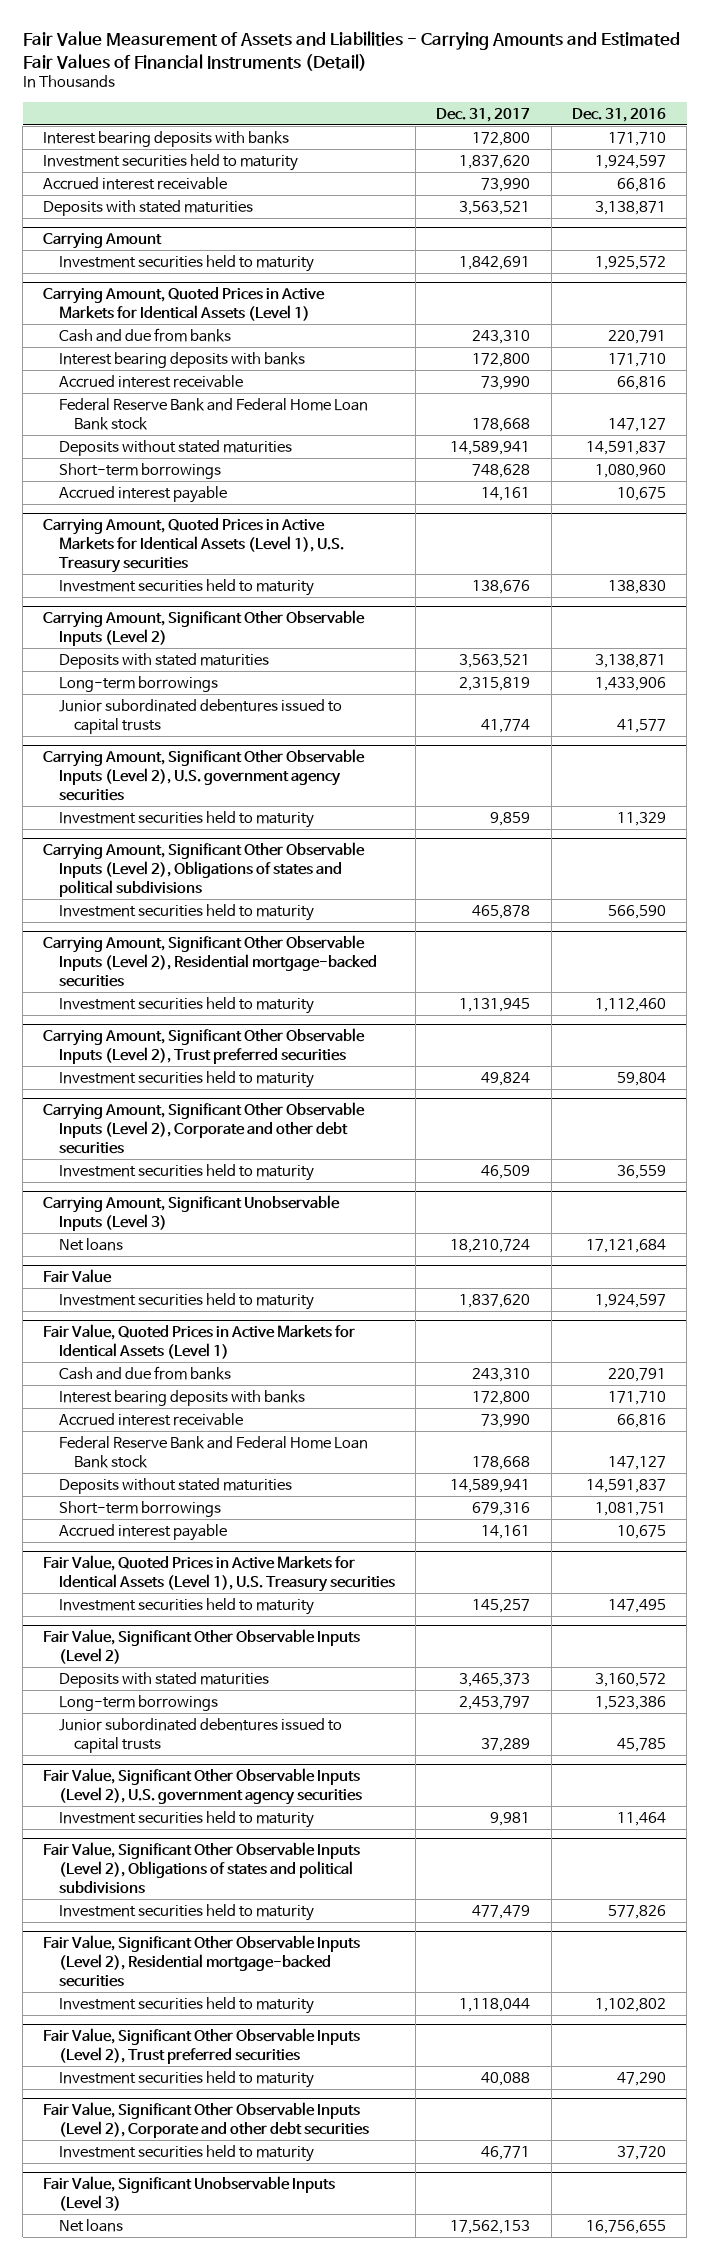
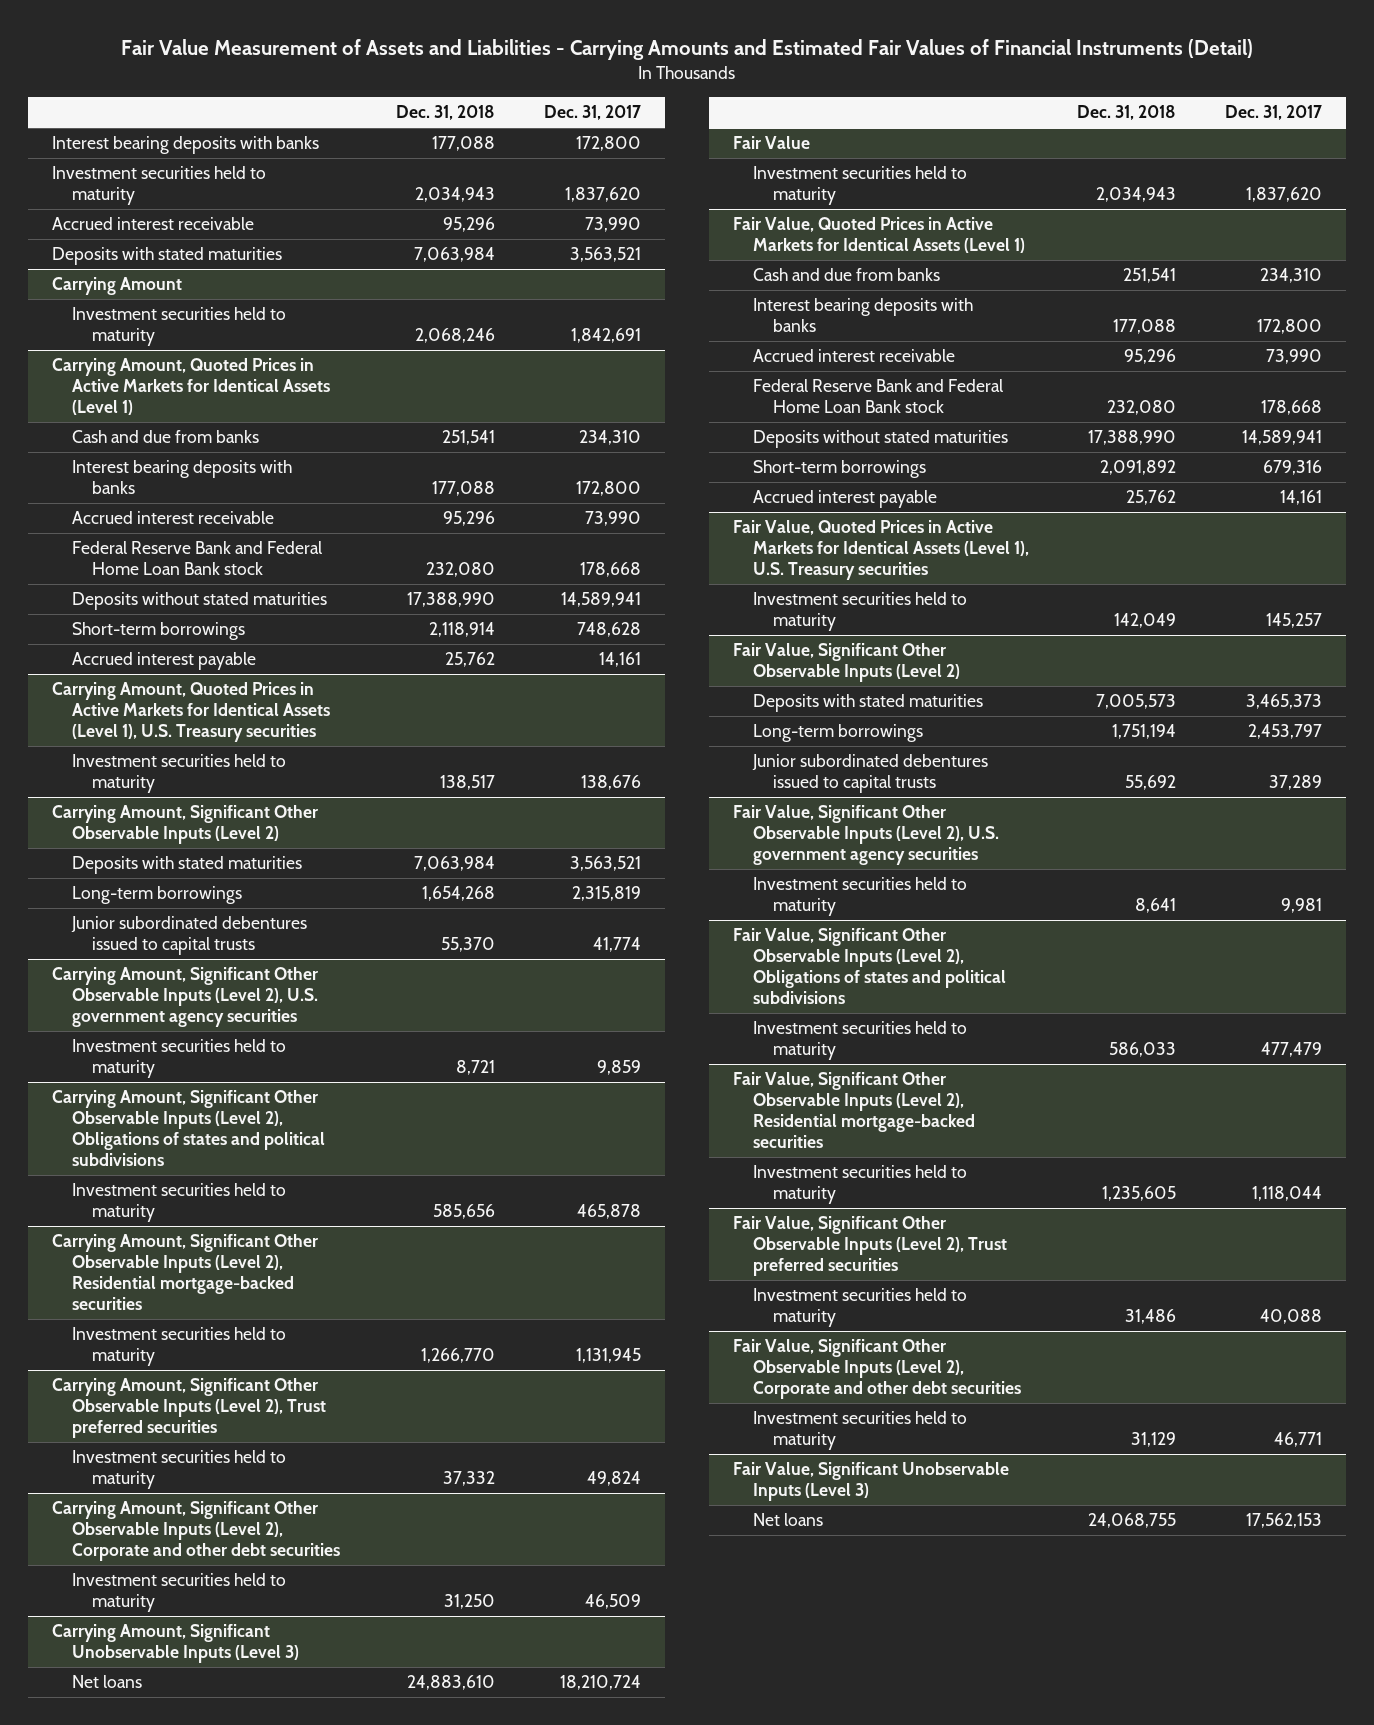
[571,107,666,122] Dec. 31, 2016 -> none
none -> [396,105,496,121] Dec. 31, 2018
[472,329,531,344] 243,310 -> [578,430,641,446] 234,310
[472,1367,531,1382] 243,310 -> [1259,268,1322,284] 234,310

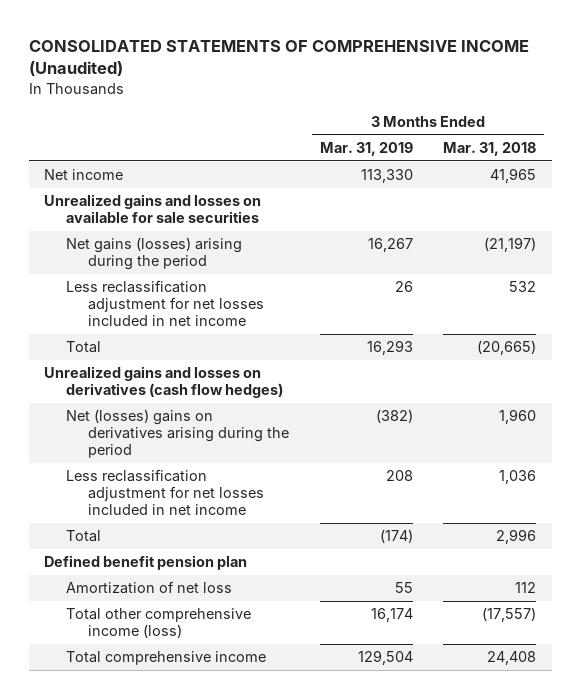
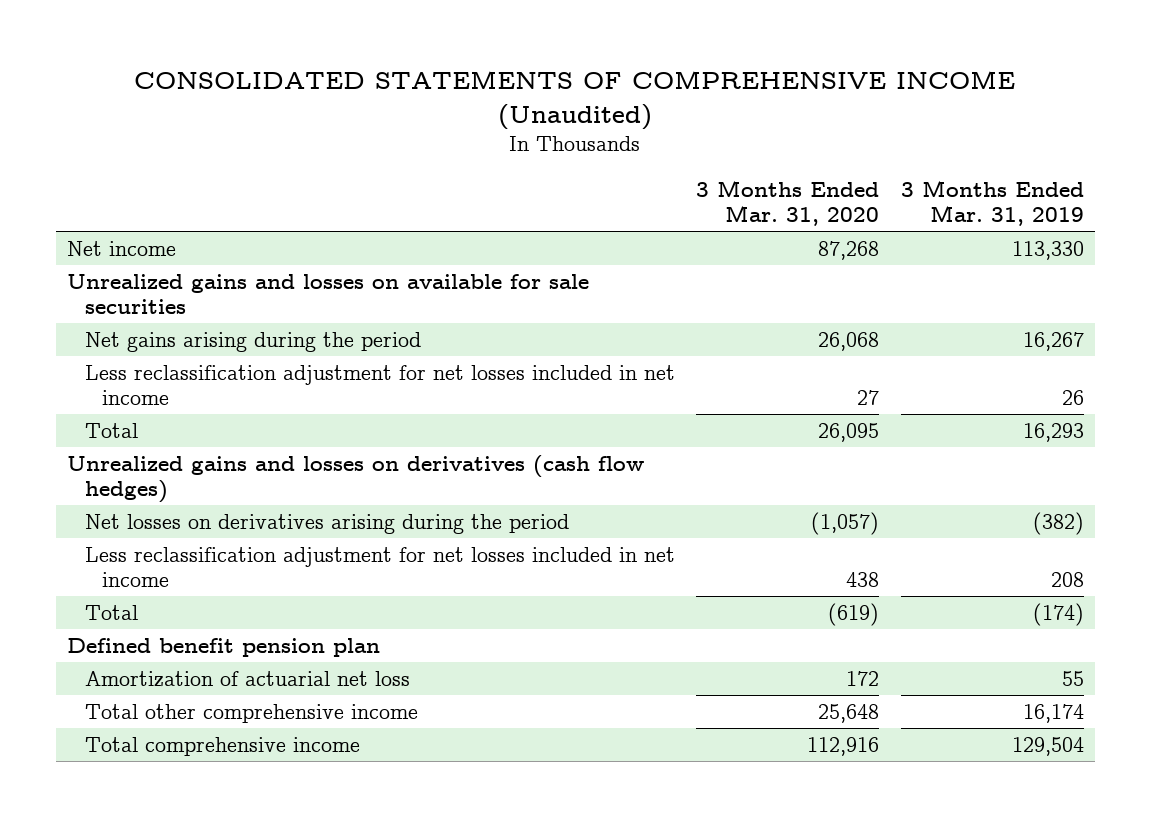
[443,142,537,157] Mar. 31, 2018 -> none
none -> [696,179,880,226] 3 Months Ended Mar. 31, 2020
[66,237,243,271] Net gains (losses) arising during the period -> [84,331,421,352] Net gains arising during the period
[66,409,289,459] Net (losses) gains on derivatives arising during the period -> [84,513,569,534] Net losses on derivatives arising during the period
[66,581,233,595] Amortization of net loss -> [84,670,410,687] Amortization of actuarial net loss
[66,608,252,639] Total other comprehensive income (loss) -> [84,703,418,723] Total other comprehensive income

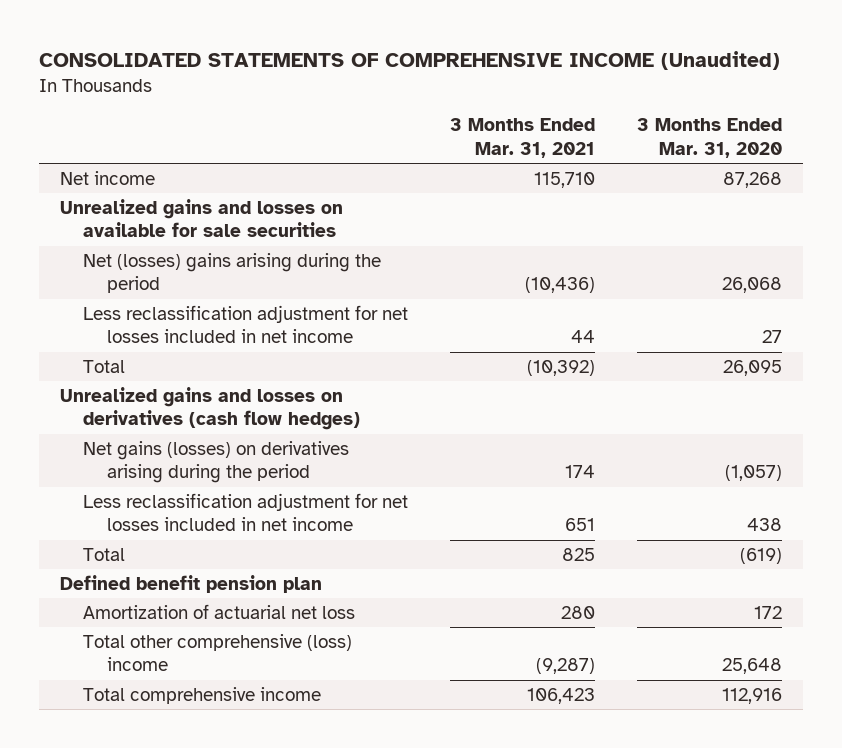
[900,179,1084,226] 3 Months Ended Mar. 31, 2019 -> none
none -> [450,118,596,158] 3 Months Ended Mar. 31, 2021
[84,331,421,352] Net gains arising during the period -> [83,252,382,294] Net (losses) gains arising during the period
[84,513,569,534] Net losses on derivatives arising during the period -> [83,440,350,484] Net gains (losses) on derivatives arising during the period
[84,703,418,723] Total other comprehensive income -> [83,633,353,672] Total other comprehensive (loss) income

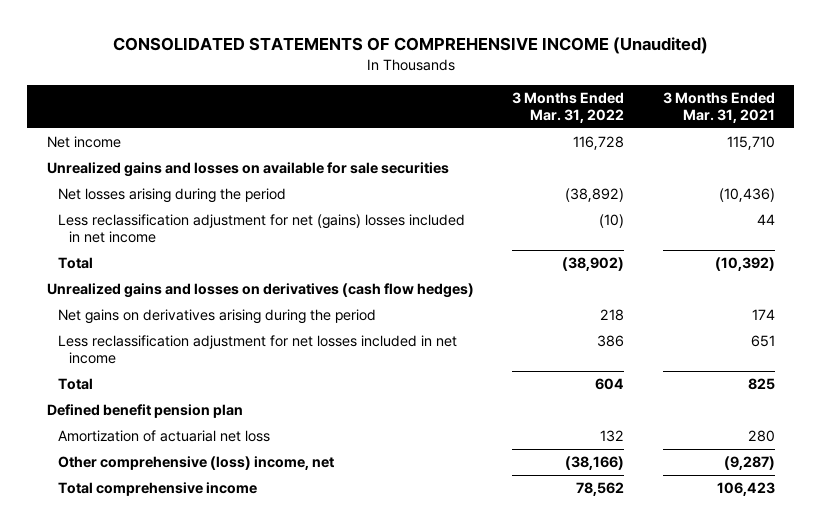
[637,118,783,158] 3 Months Ended Mar. 31, 2020 -> none
none -> [512,92,625,123] 3 Months Ended Mar. 31, 2022
[83,252,382,294] Net (losses) gains arising during the period -> [57,188,286,204] Net losses arising during the period
[83,304,409,344] Less reclassification adjustment for net losses included in net income -> [57,214,465,244] Less reclassification adjustment for net (gains) losses included in net income
[83,440,350,484] Net gains (losses) on derivatives arising during the period -> [57,309,376,325] Net gains on derivatives arising during the period
[83,633,353,672] Total other comprehensive (loss) income -> [57,456,334,471] Other comprehensive (loss) income, net

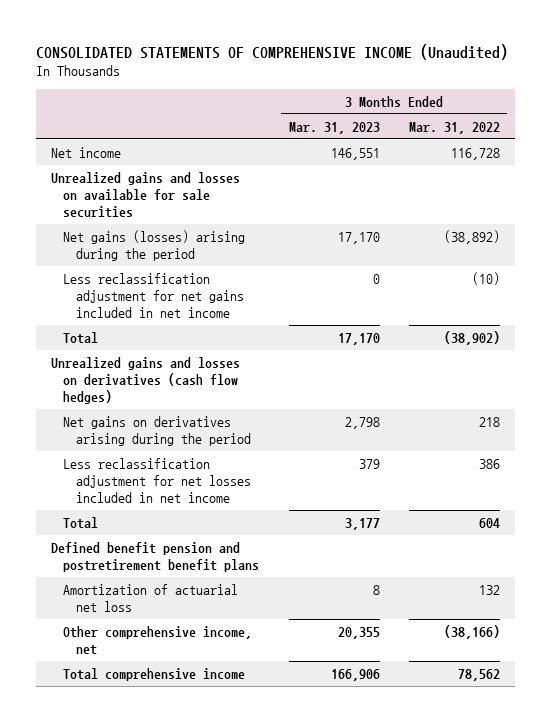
[662,92,775,123] 3 Months Ended Mar. 31, 2021 -> none
none -> [288,121,380,134] Mar. 31, 2023
[57,188,286,204] Net losses arising during the period -> [63,229,246,261] Net gains (losses) arising during the period
[57,214,465,244] Less reclassification adjustment for net (gains) losses included in net income -> [63,272,245,318] Less reclassification adjustment for net gains included in net income
[46,404,243,419] Defined benefit pension plan -> [50,541,260,572] Defined benefit pension and postretirement benefit plans
[57,456,334,471] Other comprehensive (loss) income, net -> [63,625,253,655] Other comprehensive income, net

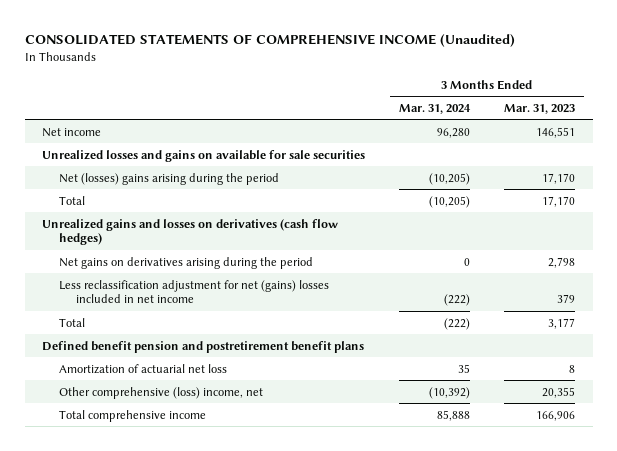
[409,121,501,134] Mar. 31, 2022 -> none
none -> [399,103,472,114] Mar. 31, 2024
[63,272,245,318] Less reclassification adjustment for net gains included in net income -> none
[50,171,240,218] Unrealized gains and losses on available for sale securities -> [41,149,365,162] Unrealized losses and gains on available for sale securities
[63,229,246,261] Net gains (losses) arising during the period -> [58,172,279,185] Net (losses) gains arising during the period
[63,457,252,503] Less reclassification adjustment for net losses included in net income -> [58,279,329,304] Less reclassification adjustment for net (gains) losses included in net income
[63,625,253,655] Other comprehensive income, net -> [58,386,263,399] Other comprehensive (loss) income, net

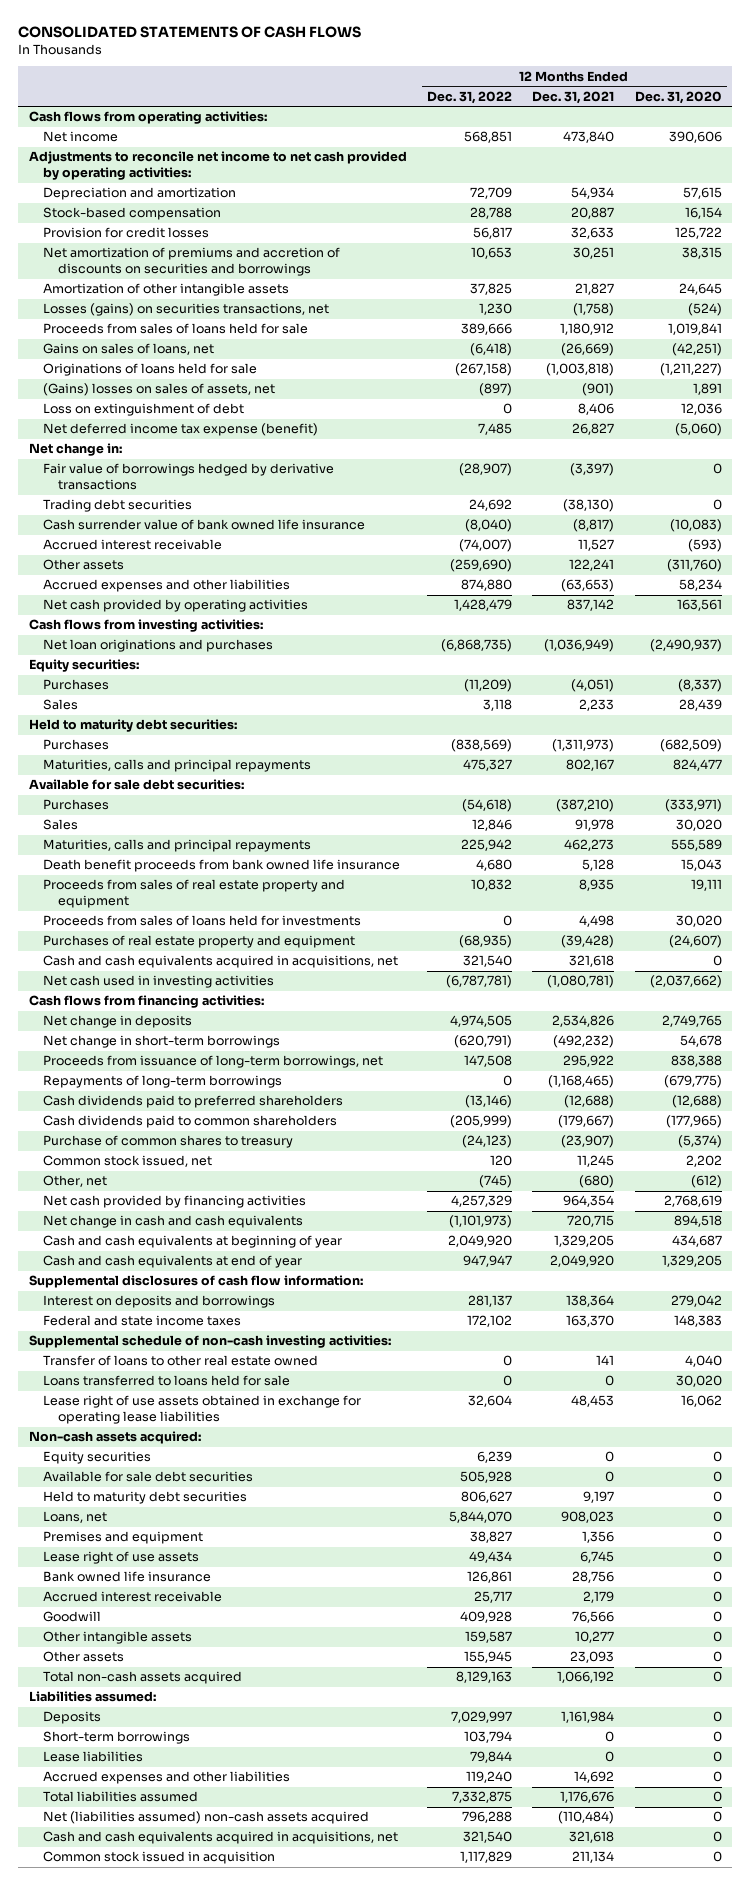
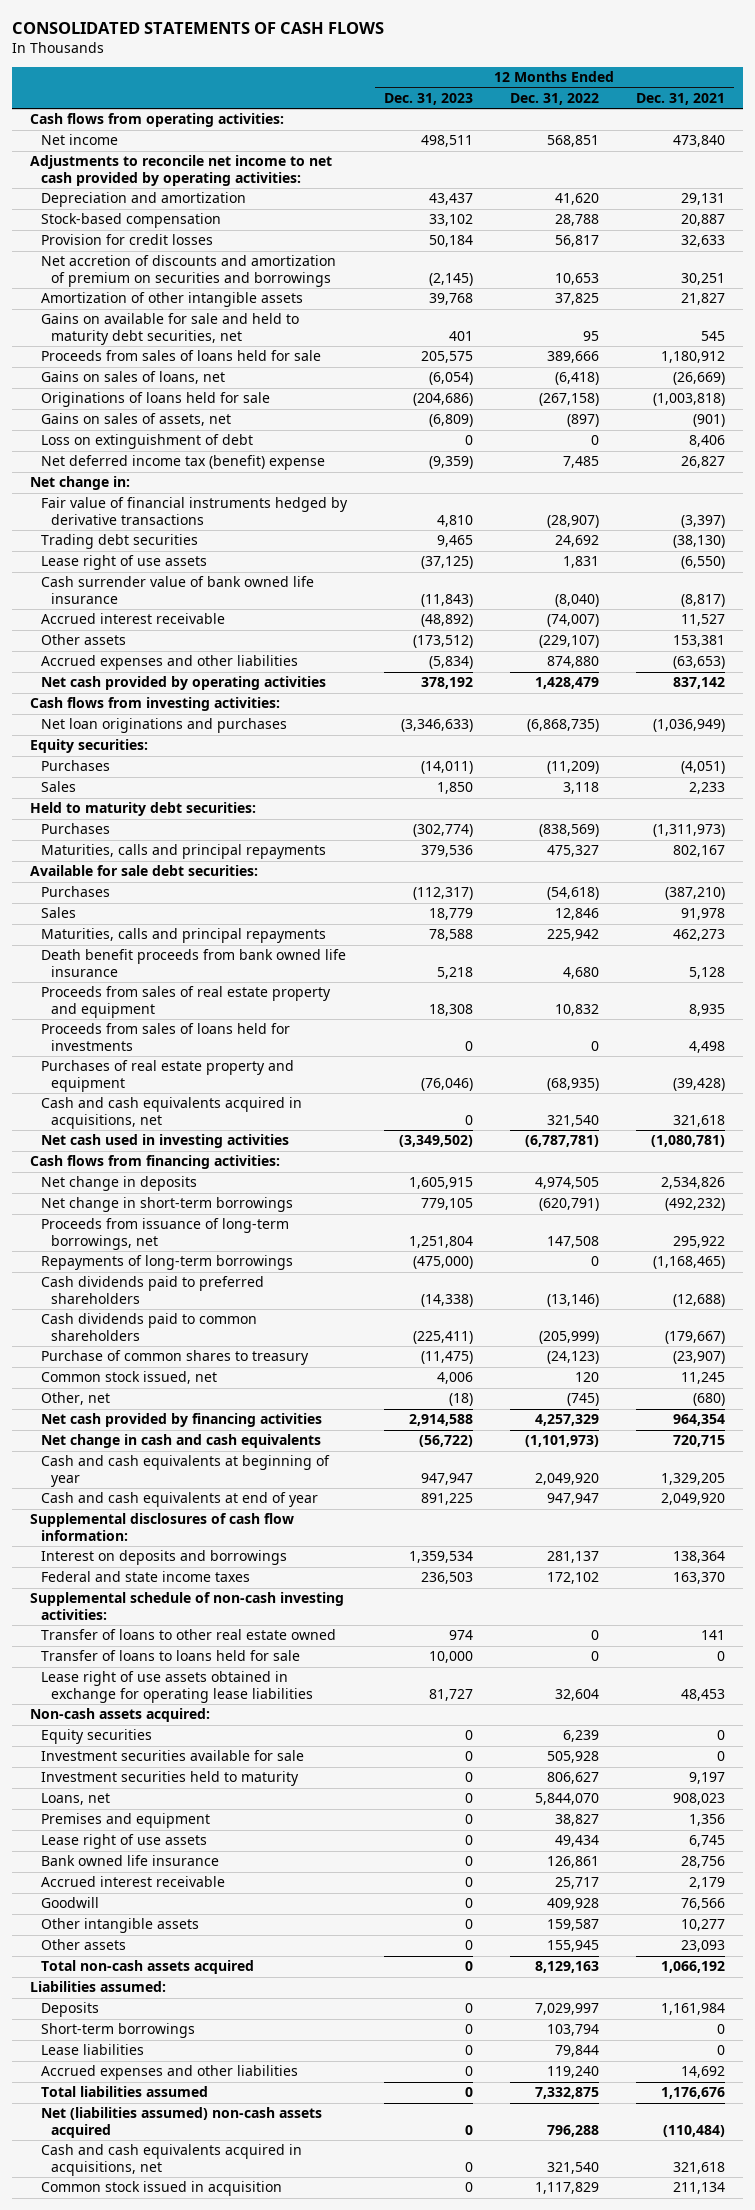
[634,90,722,104] Dec. 31, 2020 -> none
none -> [383,93,473,106] Dec. 31, 2023
[469,187,512,200] 72,709 -> [554,193,599,206] 41,620
[571,187,615,200] 54,934 -> [680,193,725,206] 29,131
[43,247,341,277] Net amortization of premiums and accretion of discounts on securities and borrowings -> [40,255,336,288] Net accretion of discounts and amortization of premium on securities and borrowings
[43,303,330,317] Losses (gains) on securities transactions, net -> none
none -> [40,313,299,346] Gains on available for sale and held to maturity debt securities, net
[43,383,276,397] (Gains) losses on sales of assets, net -> [40,413,231,427] Gains on sales of assets, net
[43,423,319,437] Net deferred income tax expense (benefit) -> [40,455,325,471] Net deferred income tax (benefit) expense
[43,463,335,491] Fair value of borrowings hedged by derivative transactions -> [40,497,348,526] Fair value of financial instruments hedged by derivative transactions
none -> [40,555,207,571] Lease right of use assets
[449,559,512,573] (259,690) -> [538,635,599,649] (229,107)
[569,559,615,572] 122,241 -> [672,635,725,648] 153,381
[43,1375,291,1387] Loans transferred to loans held for sale -> [40,1650,300,1662] Transfer of loans to loans held for sale
[43,1471,254,1483] Available for sale debt securities -> [40,1750,304,1762] Investment securities available for sale
[43,1491,248,1505] Held to maturity debt securities -> [40,1771,299,1787] Investment securities held to maturity

